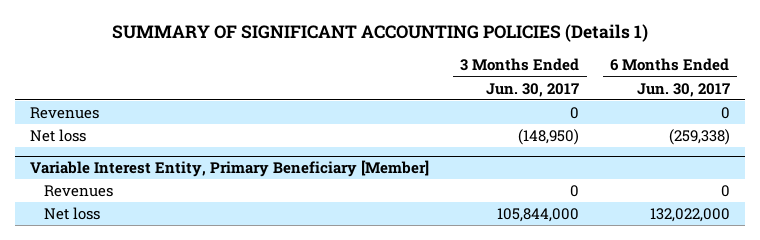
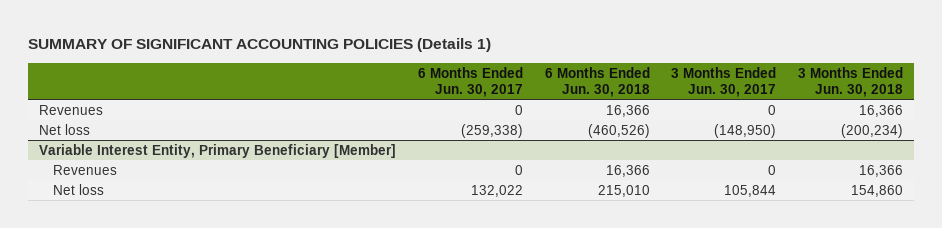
none -> [544,66,650,97] 6 Months Ended Jun. 30, 2018
none -> [797,66,903,97] 3 Months Ended Jun. 30, 2018
[497,208,580,223] 105,844,000 -> [724,184,777,197] 105,844
[649,208,730,223] 132,022,000 -> [470,184,523,197] 132,022

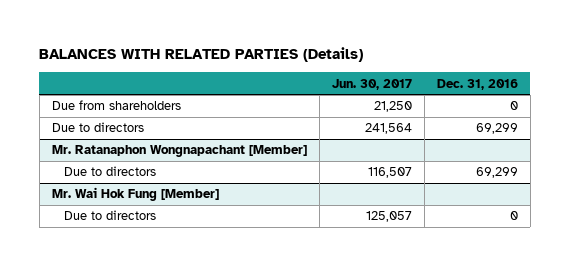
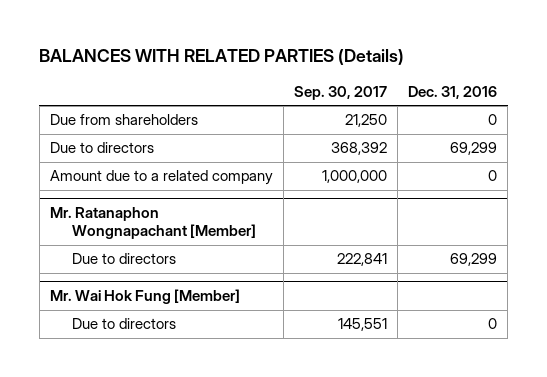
[331,78,412,90] Jun. 30, 2017 -> none
none -> [293,85,387,100] Sep. 30, 2017
none -> [49,170,273,186] Amount due to a related company

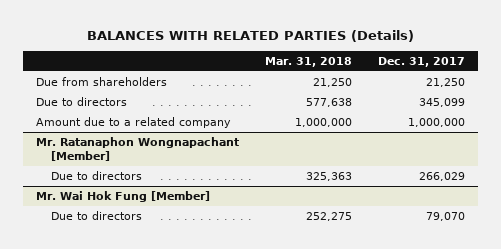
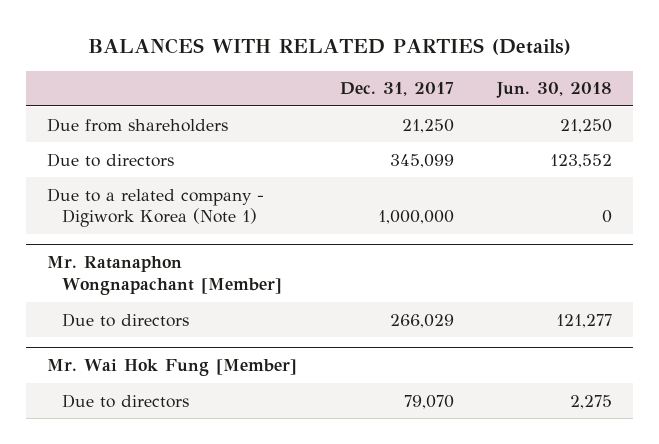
[264,56,352,67] Mar. 31, 2018 -> none
none -> [495,82,612,99] Jun. 30, 2018
[35,116,231,128] Amount due to a related company -> [47,187,265,228] Due to a related company - Digiwork Korea (Note 1)

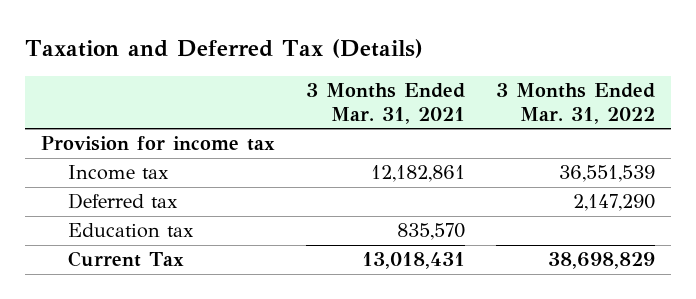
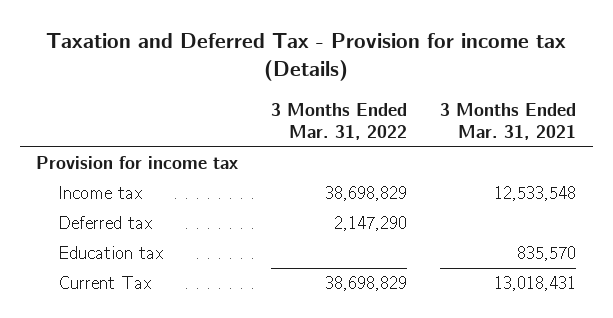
[25,39,424,59] Taxation and Deferred Tax (Details) -> [46,33,567,82] Taxation and Deferred Tax - Provision for income tax (Details)
[371,165,466,183] 12,182,861 -> [494,186,577,202] 12,533,548
[559,165,656,183] 36,551,539 -> [325,186,408,202] 38,698,829

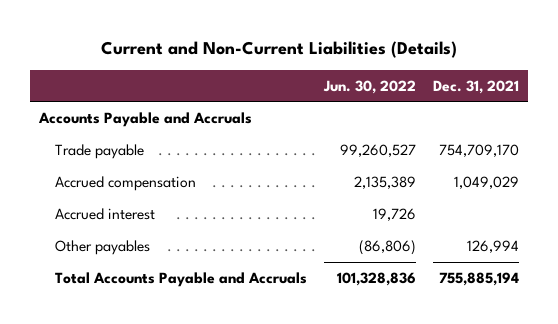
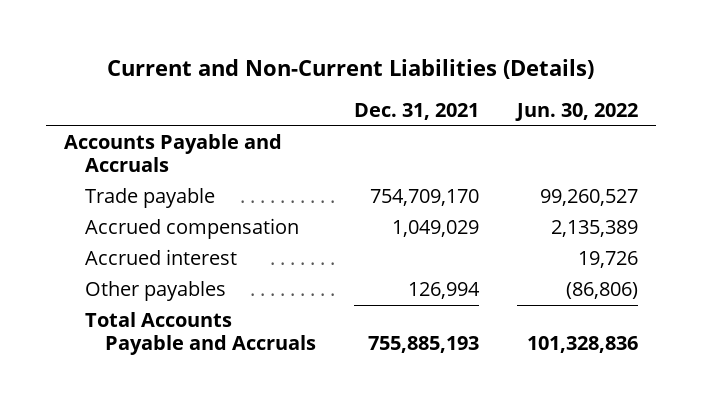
[439,271,520,286] 755,885,194 -> [368,336,480,354] 755,885,193

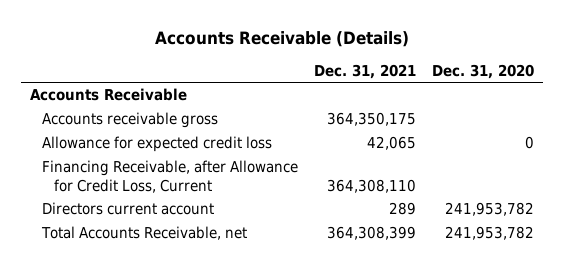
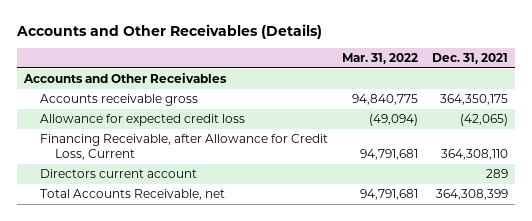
[155,31,410,48] Accounts Receivable (Details) -> [16,23,323,39] Accounts and Other Receivables (Details)
[432,63,535,79] Dec. 31, 2020 -> none
none -> [341,53,418,65] Mar. 31, 2022
[29,88,187,102] Accounts Receivable -> [23,73,228,84] Accounts and Other Receivables
[367,136,417,151] 42,065 -> [460,114,509,127] (42,065)

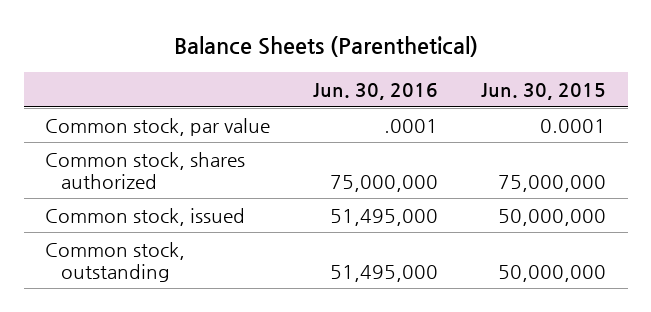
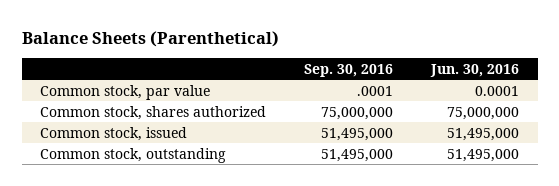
[481,83,607,101] Jun. 30, 2015 -> none
none -> [304,63,394,77] Sep. 30, 2016
[384,118,439,133] .0001 -> [474,85,519,96] 0.0001

